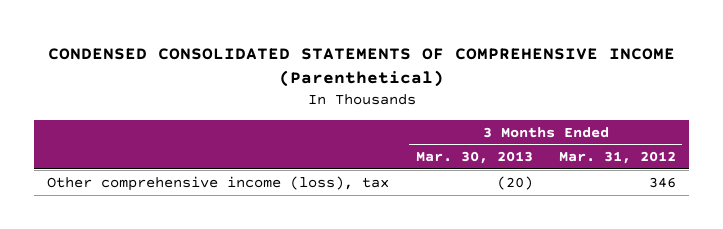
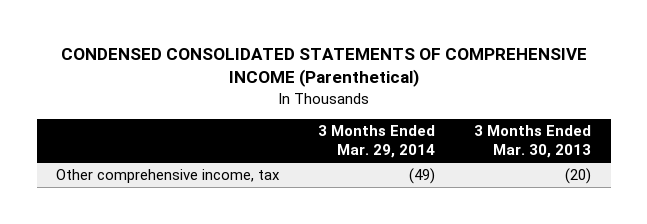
[558,151,676,165] Mar. 31, 2012 -> none
none -> [318,125,436,159] 3 Months Ended Mar. 29, 2014
[47,175,390,191] Other comprehensive income (loss), tax -> [56,169,281,184] Other comprehensive income, tax

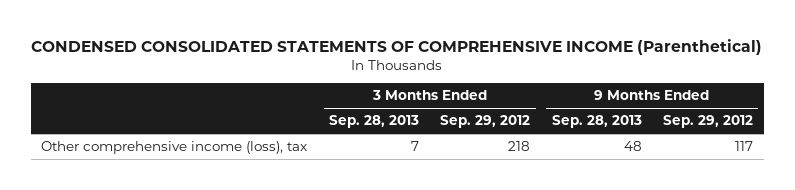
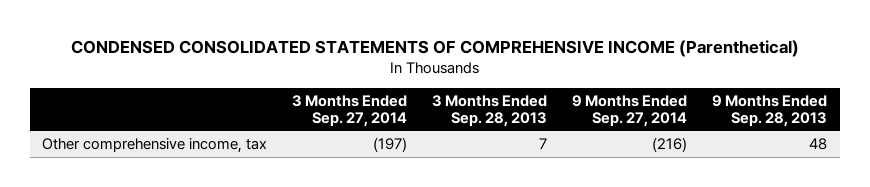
[440,115,531,129] Sep. 29, 2012 -> none
[663,115,754,129] Sep. 29, 2012 -> none
none -> [292,94,408,127] 3 Months Ended Sep. 27, 2014
none -> [572,94,688,127] 9 Months Ended Sep. 27, 2014
[41,141,308,155] Other comprehensive income (loss), tax -> [42,138,268,154] Other comprehensive income, tax

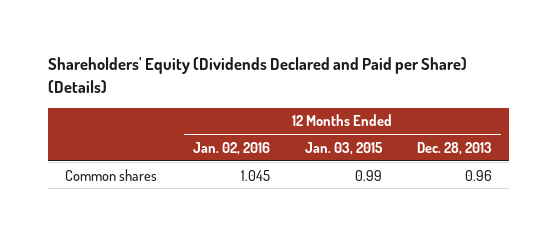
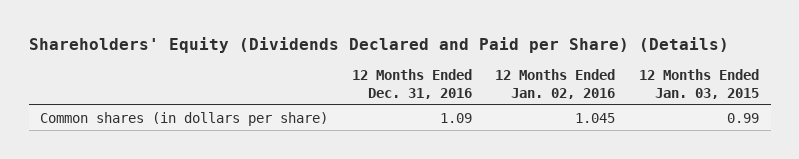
[416,141,492,155] Dec. 28, 2013 -> none
none -> [351,69,472,99] 12 Months Ended Dec. 31, 2016
[65,168,158,181] Common shares -> [40,112,329,127] Common shares (in dollars per share)

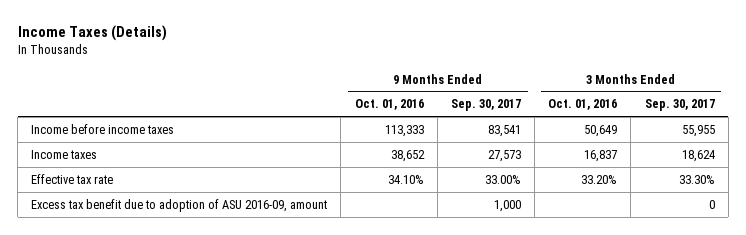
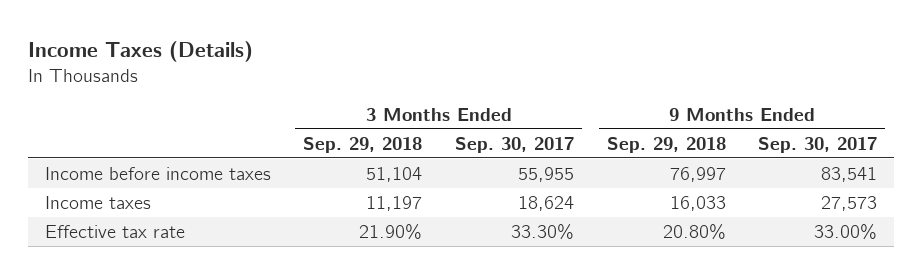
[354,99,424,111] Oct. 01, 2016 -> none
[548,99,618,111] Oct. 01, 2016 -> none
none -> [303,136,423,153] Sep. 29, 2018
none -> [606,136,726,153] Sep. 29, 2018
[31,198,328,212] Excess tax benefit due to adoption of ASU 2016-09, amount -> none

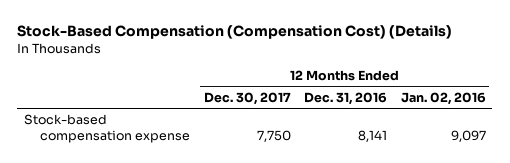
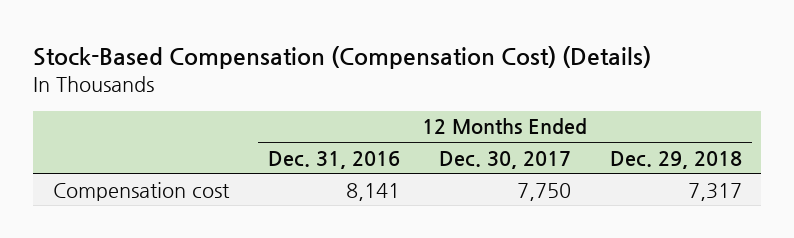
[400,91,486,105] Jan. 02, 2016 -> none
none -> [609,150,742,169] Dec. 29, 2018
[23,114,191,144] Stock-based compensation expense -> [52,181,230,201] Compensation cost

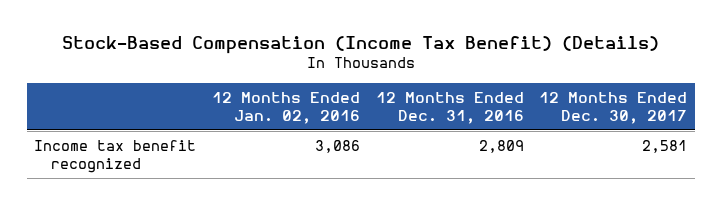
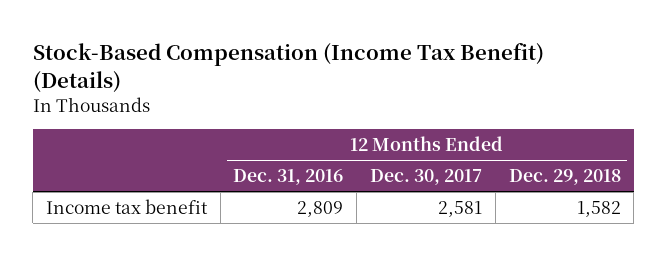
[212,91,361,124] 12 Months Ended Jan. 02, 2016 -> none
none -> [508,169,621,186] Dec. 29, 2018
[34,140,197,174] Income tax benefit recognized -> [45,198,208,214] Income tax benefit

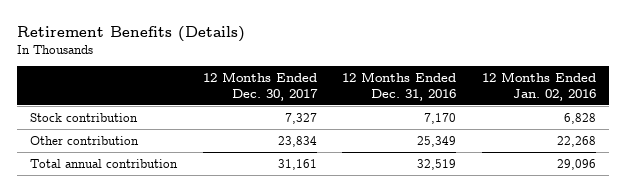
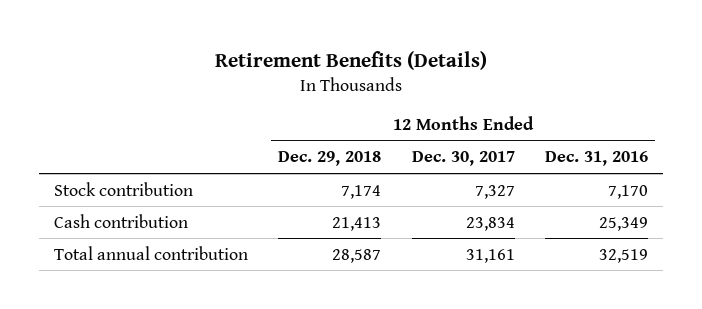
[482,71,597,101] 12 Months Ended Jan. 02, 2016 -> none
none -> [278,151,382,167] Dec. 29, 2018
[30,135,140,145] Other contribution -> [54,213,189,228] Cash contribution

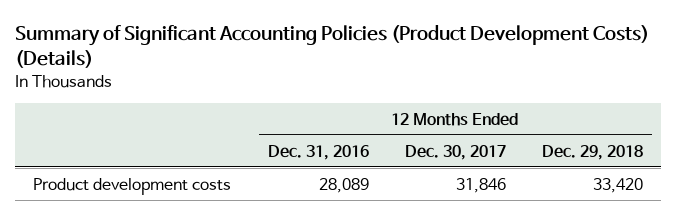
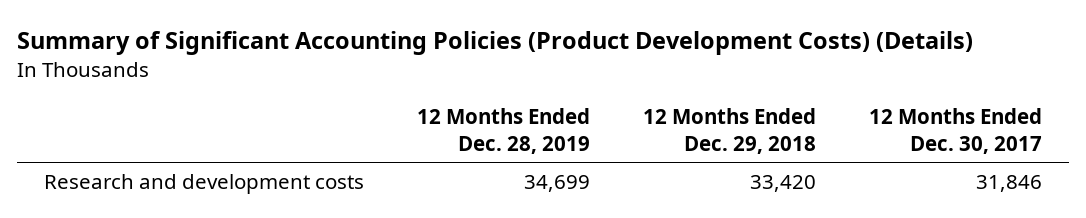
[267,144,369,160] Dec. 31, 2016 -> none
none -> [416,107,590,154] 12 Months Ended Dec. 28, 2019
[33,177,232,195] Product development costs -> [43,174,364,195] Research and development costs

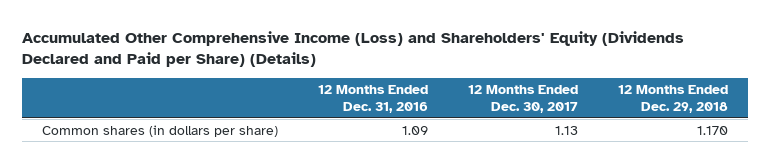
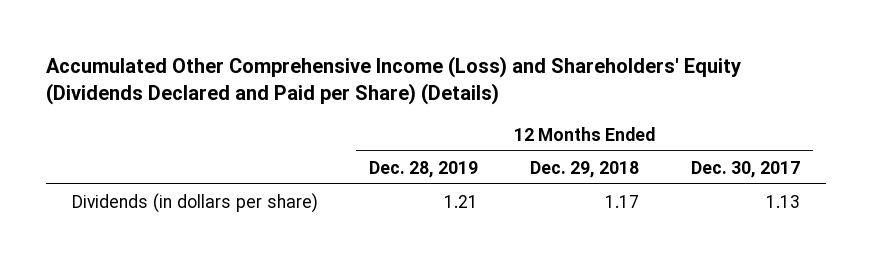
[317,84,428,114] 12 Months Ended Dec. 31, 2016 -> none
none -> [369,160,479,178] Dec. 28, 2019
[41,124,278,137] Common shares (in dollars per share) -> [71,192,318,213] Dividends (in dollars per share)
[697,125,729,135] 1.170 -> [605,194,640,208] 1.17

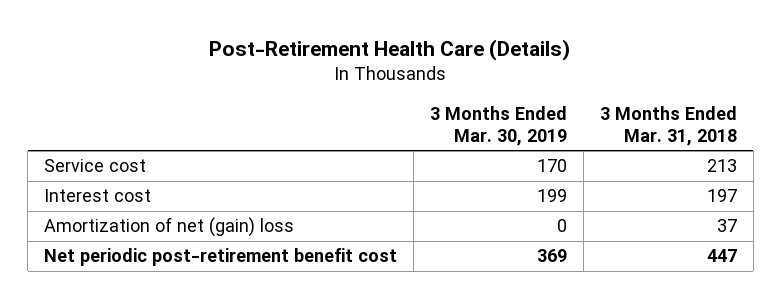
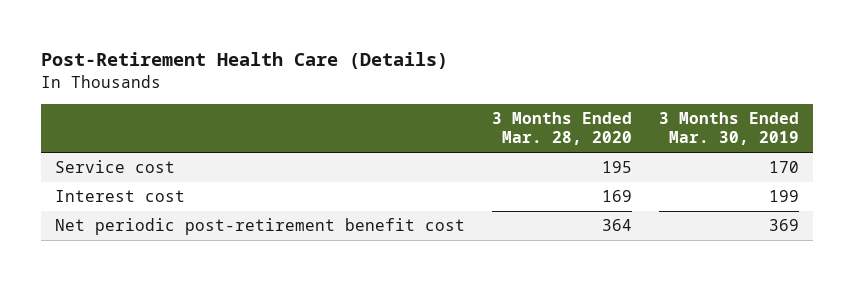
[599,105,737,147] 3 Months Ended Mar. 31, 2018 -> none
none -> [491,112,632,146] 3 Months Ended Mar. 28, 2020
[44,217,295,238] Amortization of net (gain) loss -> none

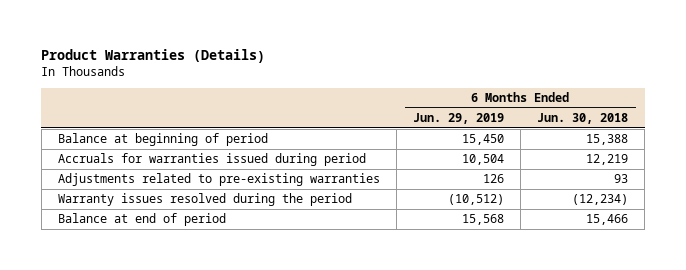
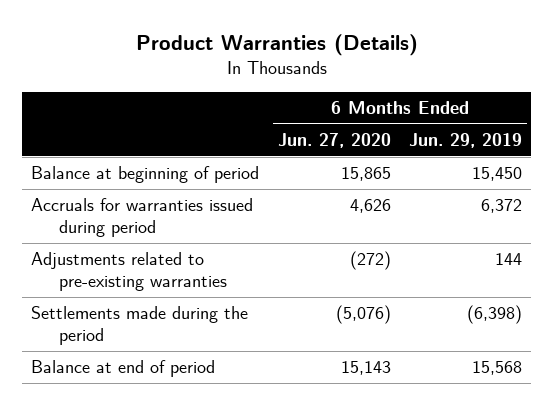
[537,112,629,124] Jun. 30, 2018 -> none
none -> [277,133,391,149] Jun. 27, 2020
[461,154,504,166] 10,504 -> [480,199,522,214] 6,372
[482,174,504,184] 126 -> [494,253,522,266] 144
[57,193,352,207] Warranty issues resolved during the period -> [31,306,249,346] Settlements made during the period
[447,194,504,206] (10,512) -> [466,305,522,325] (6,398)

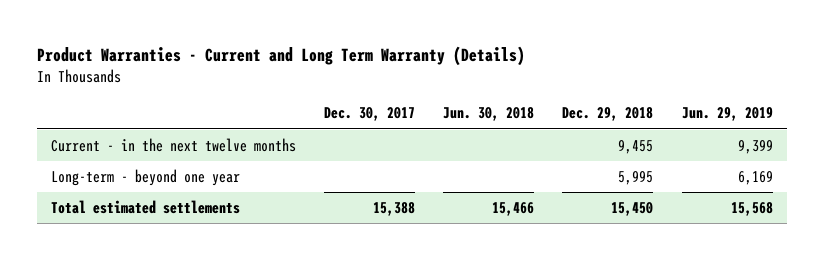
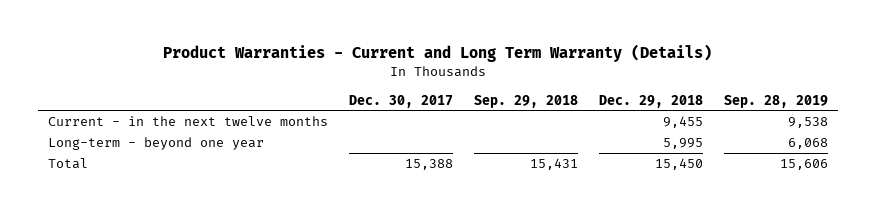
[443,107,535,122] Jun. 30, 2018 -> none
[681,107,773,122] Jun. 29, 2019 -> none
none -> [474,94,579,108] Sep. 29, 2018
none -> [724,94,829,108] Sep. 28, 2019
[50,200,240,215] Total estimated settlements -> [48,158,89,170] Total

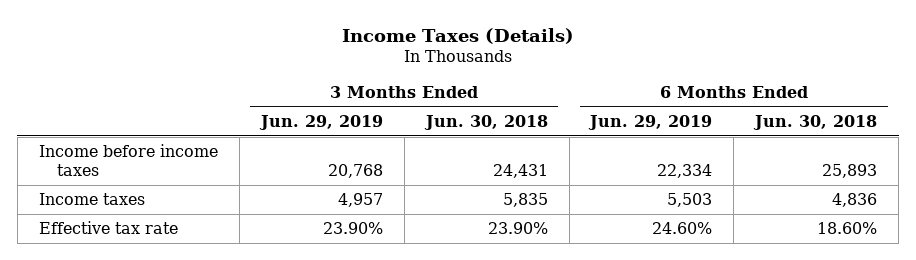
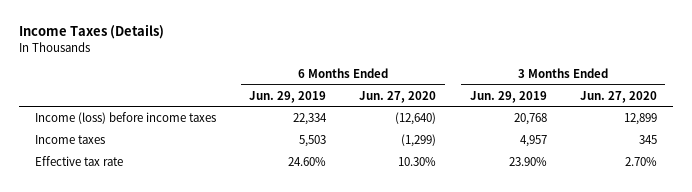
[423,115,548,131] Jun. 30, 2018 -> none
[753,115,878,131] Jun. 30, 2018 -> none
none -> [359,90,437,103] Jun. 27, 2020
none -> [579,90,657,103] Jun. 27, 2020
[38,144,218,177] Income before income taxes -> [35,111,217,124] Income (loss) before income taxes

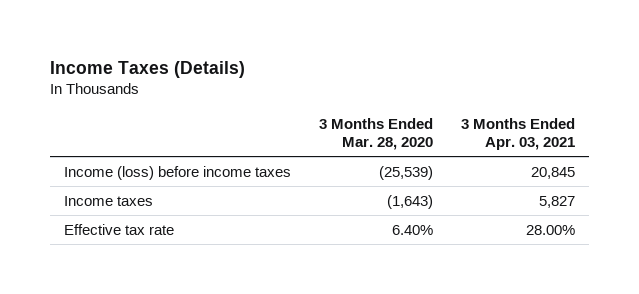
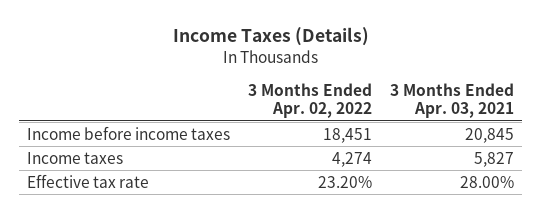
[318,117,433,150] 3 Months Ended Mar. 28, 2020 -> none
none -> [248,83,373,119] 3 Months Ended Apr. 02, 2022
[64,165,292,180] Income (loss) before income taxes -> [27,125,231,140] Income before income taxes

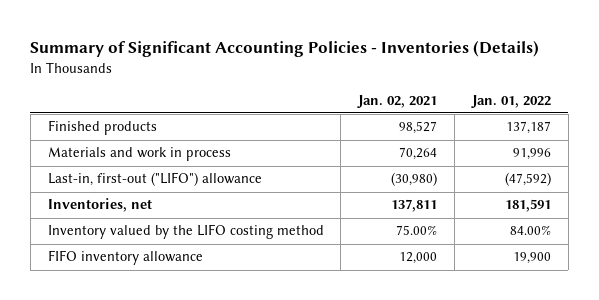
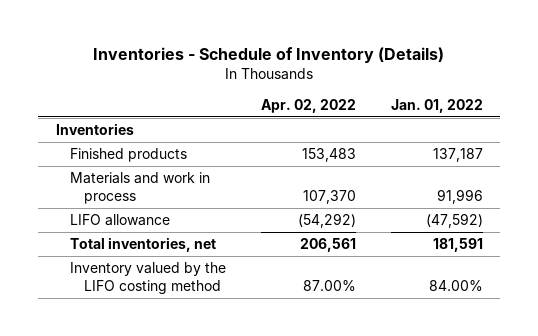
[30,39,540,57] Summary of Significant Accounting Policies - Inventories (Details) -> [93,46,445,63] Inventories - Schedule of Inventory (Details)
[357,94,438,108] Jan. 02, 2021 -> none
none -> [260,98,356,113] Apr. 02, 2022
none -> [55,123,134,136] Inventories
[47,172,262,187] Last-in, first-out ("LIFO") allowance -> [69,214,170,227] LIFO allowance
[47,198,152,213] Inventories, net -> [69,237,216,253] Total inventories, net
[47,250,203,266] FIFO inventory allowance -> none

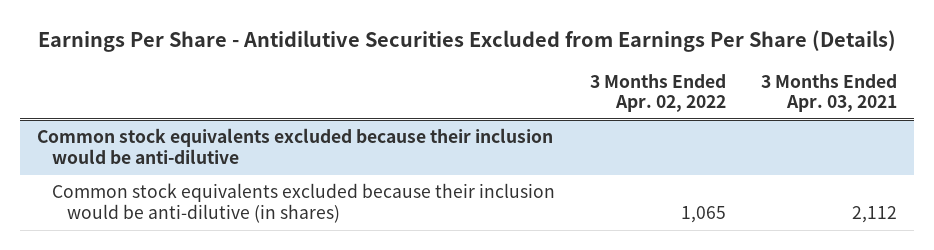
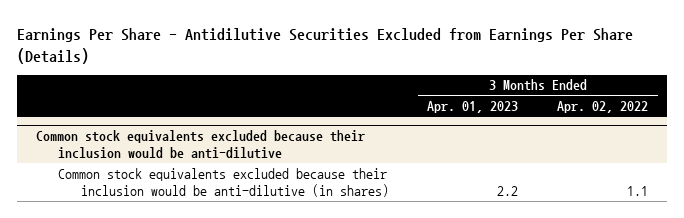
[760,73,897,113] 3 Months Ended Apr. 03, 2021 -> none
none -> [427,101,519,114] Apr. 01, 2023
[681,205,727,223] 1,065 -> [627,185,649,196] 1.1

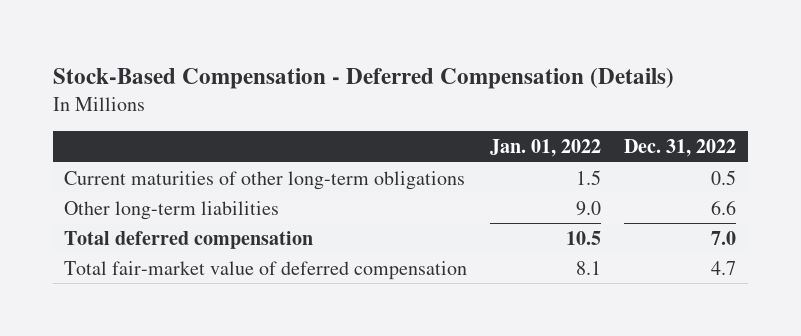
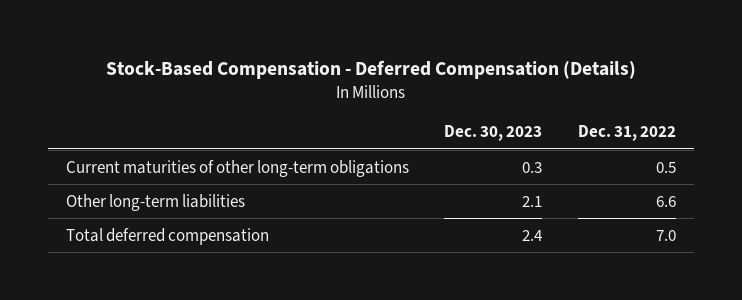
[490,139,602,158] Jan. 01, 2022 -> none
none -> [444,125,543,142] Dec. 30, 2023
[64,260,468,280] Total fair-market value of deferred compensation -> none

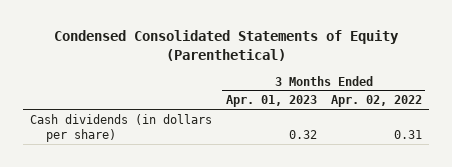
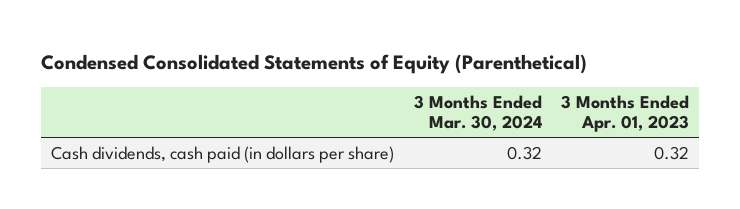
[330,95,422,108] Apr. 02, 2022 -> none
none -> [413,94,542,132] 3 Months Ended Mar. 30, 2024
[29,113,212,143] Cash dividends (in dollars per share) -> [51,145,395,163] Cash dividends, cash paid (in dollars per share)

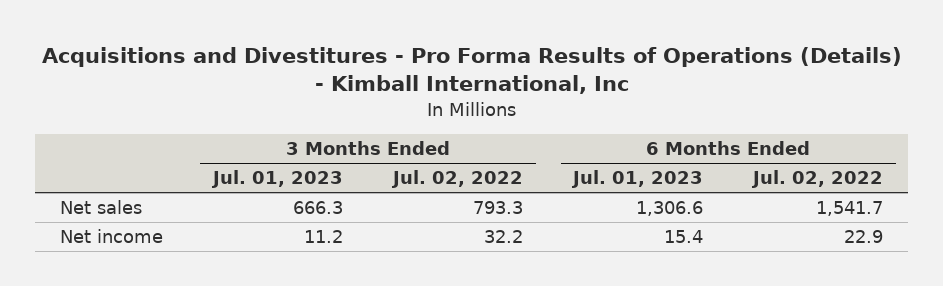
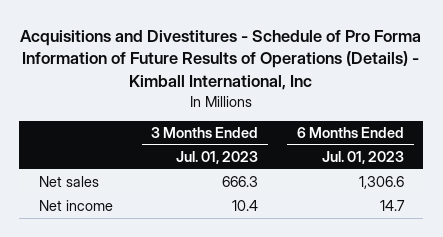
[41,46,902,95] Acquisitions and Divestitures - Pro Forma Results of Operations (Details) - Kimball International, Inc -> [20,29,422,90] Acquisitions and Divestitures - Schedule of Pro Forma Information of Future Results of Operations (Details) - Kimball International, Inc
[391,170,524,189] Jul. 02, 2022 -> none
[751,170,884,189] Jul. 02, 2022 -> none
[303,230,343,244] 11.2 -> [232,200,259,212] 10.4
[664,230,704,244] 15.4 -> [380,200,406,212] 14.7

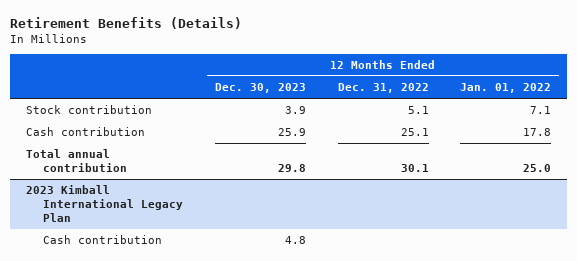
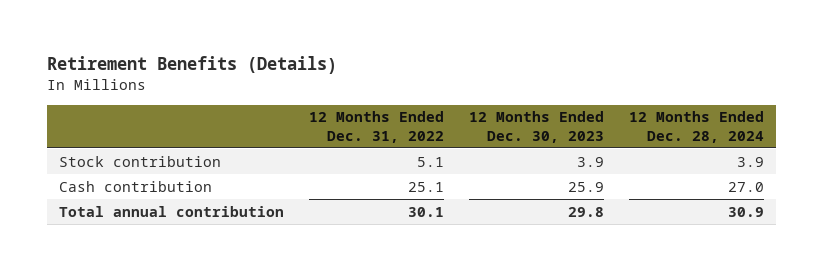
[460,83,552,94] Jan. 01, 2022 -> none
none -> [628,111,764,143] 12 Months Ended Dec. 28, 2024
[26,185,184,222] 2023 Kimball International Legacy Plan -> none
[43,235,163,245] Cash contribution -> none

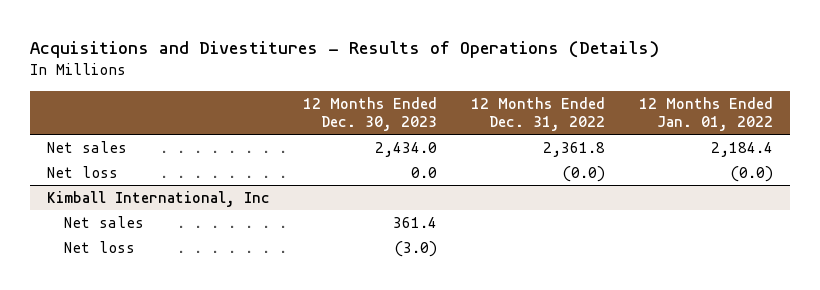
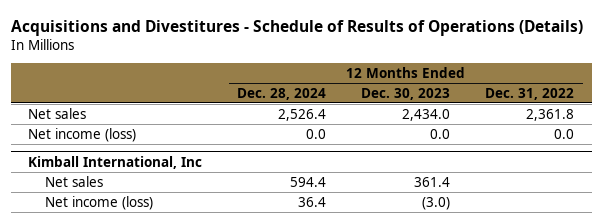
[29,41,659,59] Acquisitions and Divestitures - Results of Operations (Details) -> [10,19,583,36] Acquisitions and Divestitures - Schedule of Results of Operations (Details)
[638,96,773,132] 12 Months Ended Jan. 01, 2022 -> none
none -> [237,87,327,100] Dec. 28, 2024
[46,166,118,179] Net loss -> [28,127,137,142] Net income (loss)
[562,166,606,183] (0.0) -> [554,128,575,139] 0.0
[63,241,135,254] Net loss -> [45,195,154,210] Net income (loss)

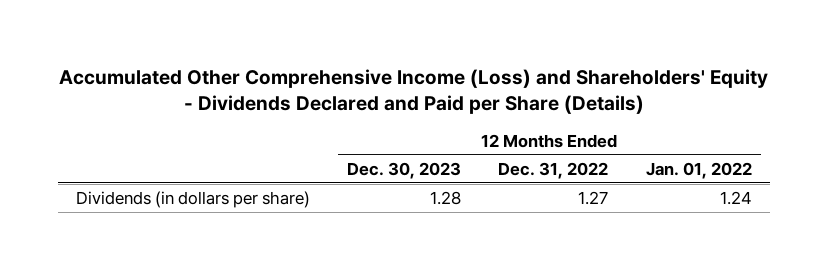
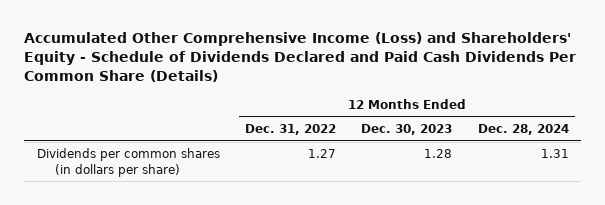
[58,68,768,114] Accumulated Other Comprehensive Income (Loss) and Shareholders' Equity - Dividends Declared and Paid per Share (Details) -> [23,31,576,82] Accumulated Other Comprehensive Income (Loss) and Shareholders' Equity - Schedule of Dividends Declared and Paid Cash Dividends Per Common Share (Details)
[645,161,752,179] Jan. 01, 2022 -> none
none -> [477,124,569,136] Dec. 28, 2024
[76,191,311,209] Dividends (in dollars per share) -> [36,148,220,177] Dividends per common shares (in dollars per share)

